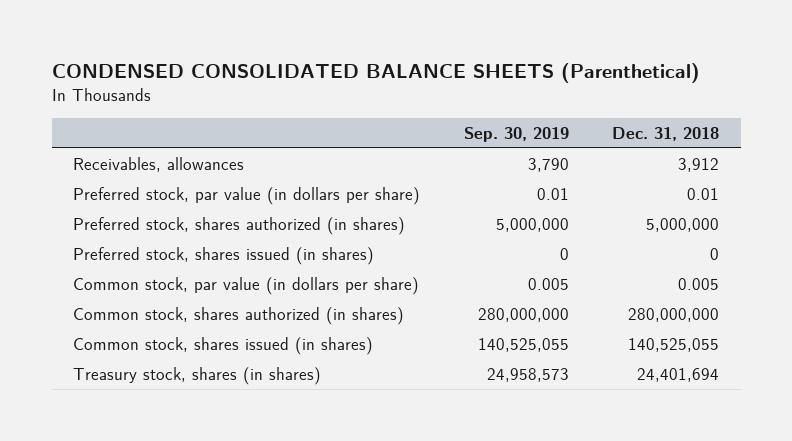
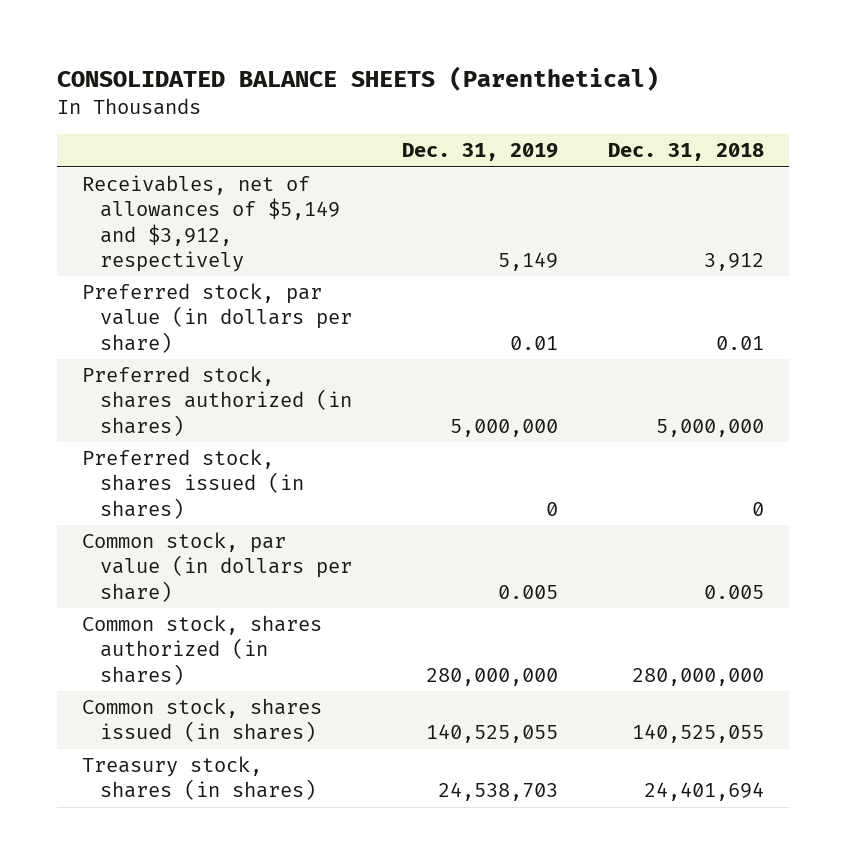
[51,62,700,83] CONDENSED CONSOLIDATED BALANCE SHEETS (Parenthetical) -> [56,66,659,92] CONSOLIDATED BALANCE SHEETS (Parenthetical)
[463,126,569,142] Sep. 30, 2019 -> none
none -> [402,143,559,162] Dec. 31, 2019
[73,156,245,172] Receivables, allowances -> [81,175,340,272] Receivables, net of allowances of $5,149 and $3,912, respectively

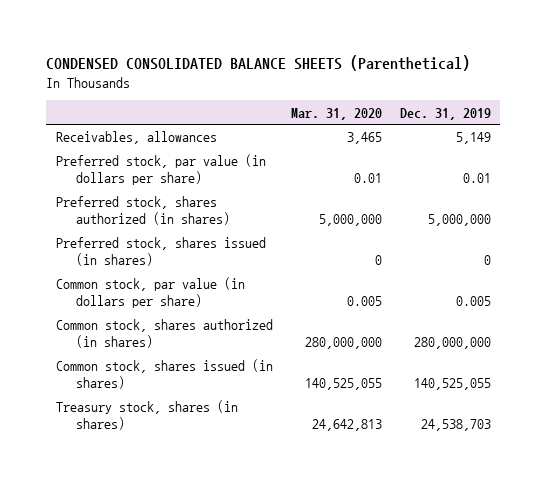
[56,66,659,92] CONSOLIDATED BALANCE SHEETS (Parenthetical) -> [46,54,471,71] CONDENSED CONSOLIDATED BALANCE SHEETS (Parenthetical)
[608,143,765,162] Dec. 31, 2018 -> none
none -> [290,107,382,120] Mar. 31, 2020
[81,175,340,272] Receivables, net of allowances of $5,149 and $3,912, respectively -> [55,131,217,145] Receivables, allowances

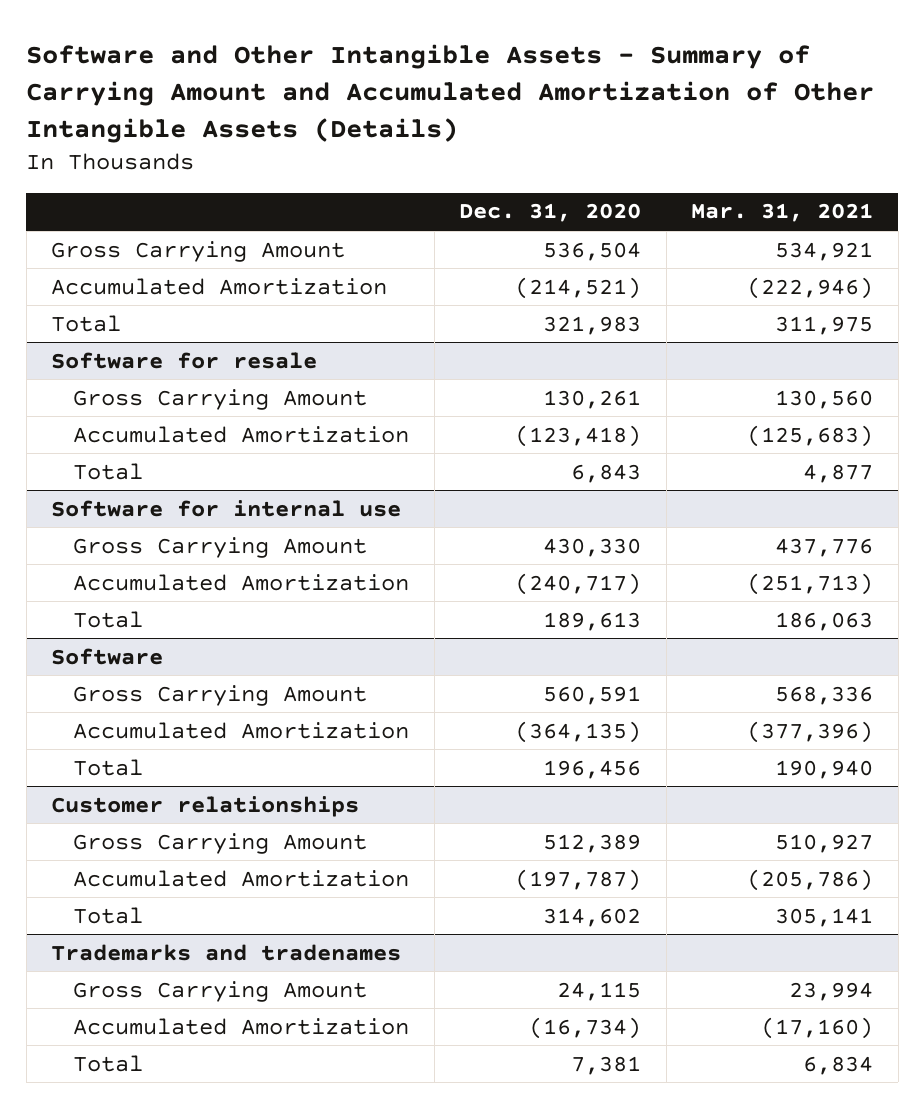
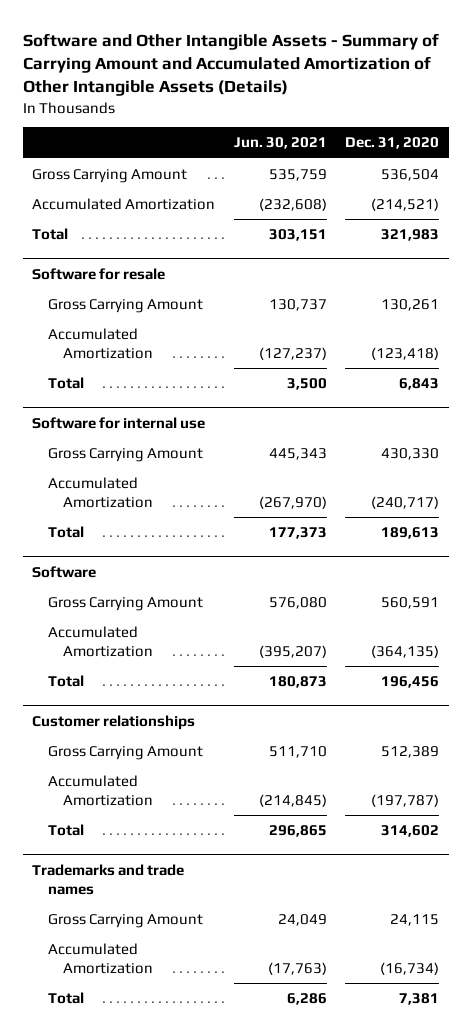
[691,203,874,223] Mar. 31, 2021 -> none
none -> [233,137,327,150] Jun. 30, 2021
[51,943,402,961] Trademarks and tradenames -> [32,863,185,895] Trademarks and trade names

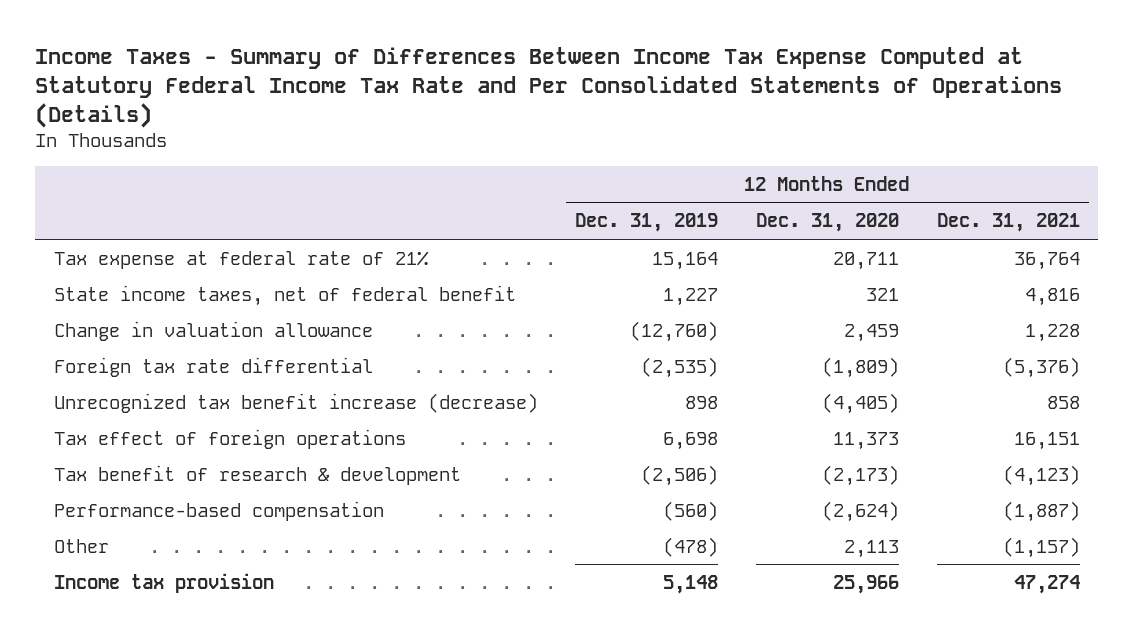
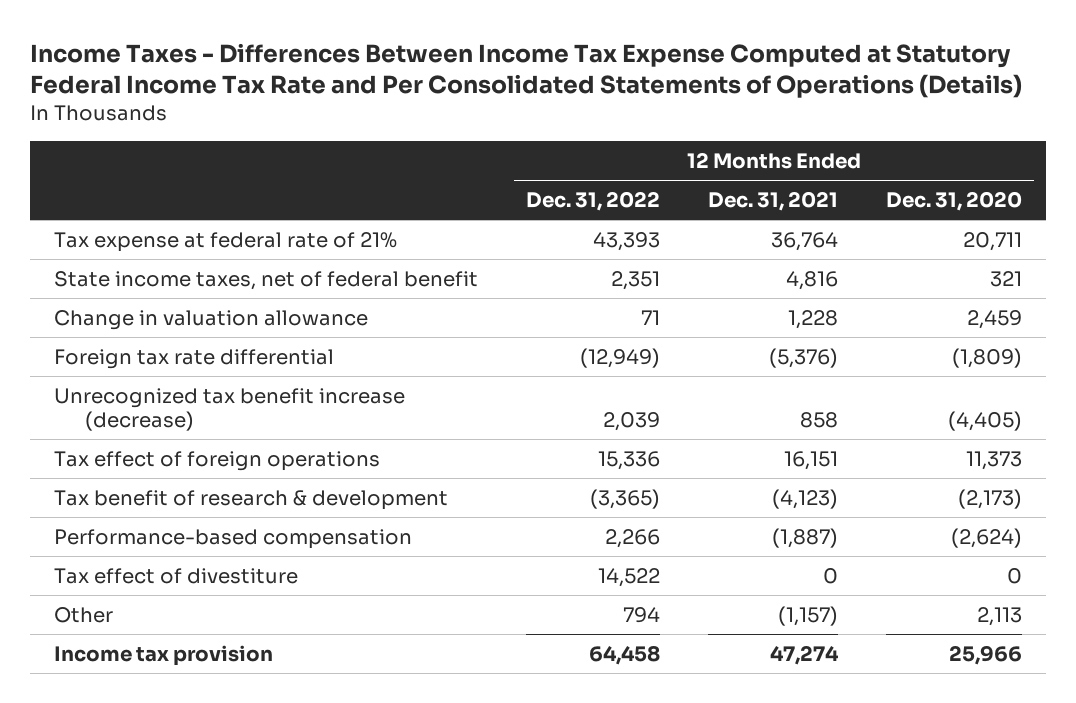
[34,46,1062,129] Income Taxes - Summary of Differences Between Income Tax Expense Computed at Statutory Federal Income Tax Rate and Per Consolidated Statements of Operations (Details) -> [30,42,1023,99] Income Taxes - Differences Between Income Tax Expense Computed at Statutory Federal Income Tax Rate and Per Consolidated Statements of Operations (Details)
[575,213,719,233] Dec. 31, 2019 -> none
none -> [526,191,661,212] Dec. 31, 2022
none -> [54,568,299,585] Tax effect of divestiture

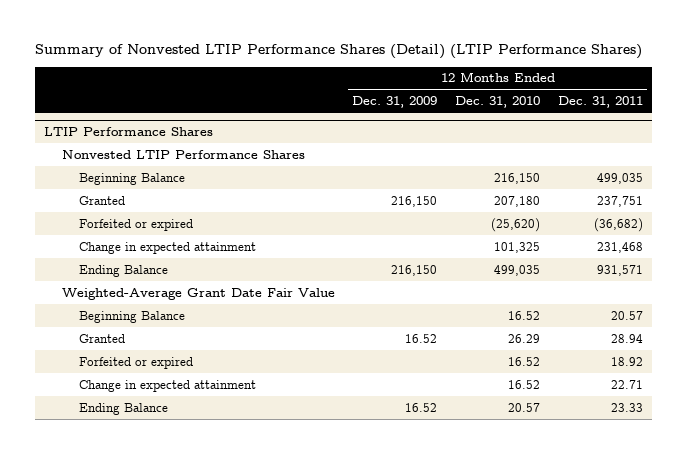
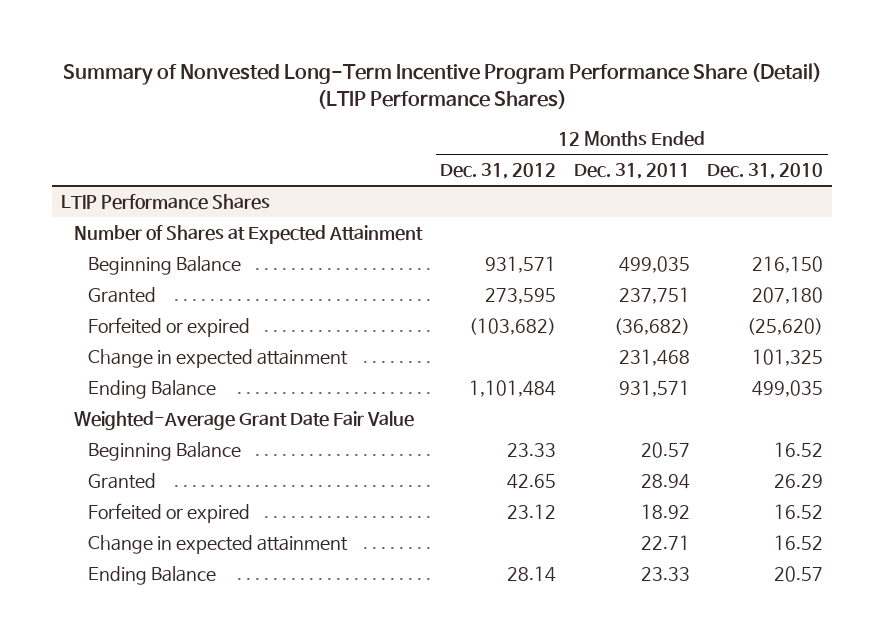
[35,44,643,60] Summary of Nonvested LTIP Performance Shares (Detail) (LTIP Performance Shares) -> [63,63,823,110] Summary of Nonvested Long-Term Incentive Program Performance Share (Detail) (LTIP Performance Shares)
[352,96,438,109] Dec. 31, 2009 -> none
none -> [440,162,557,179] Dec. 31, 2012
[61,149,305,159] Nonvested LTIP Performance Shares -> [74,224,424,244] Number of Shares at Expected Attainment

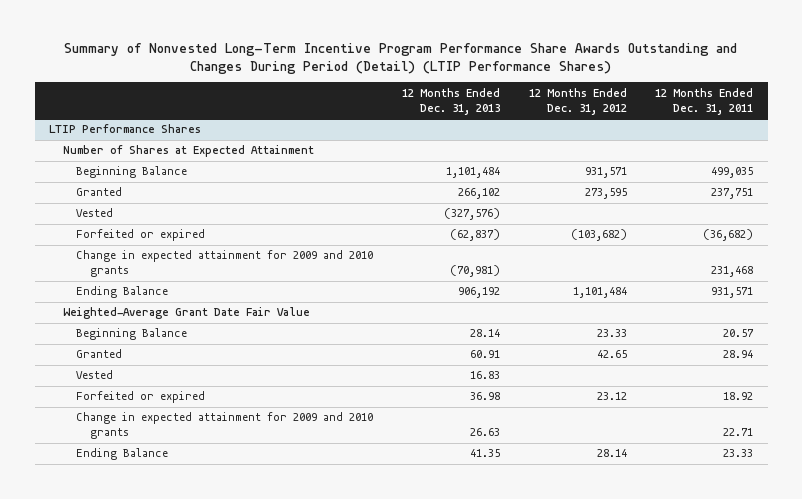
[63,63,823,110] Summary of Nonvested Long-Term Incentive Program Performance Share (Detail) (LTIP Performance Shares) -> [64,42,738,74] Summary of Nonvested Long-Term Incentive Program Performance Share Awards Outstanding and Changes During Period (Detail) (LTIP Performance Shares)
[707,162,824,179] Dec. 31, 2010 -> none
none -> [401,87,500,115] 12 Months Ended Dec. 31, 2013
none -> [76,208,114,218] Vested
[87,348,348,368] Change in expected attainment -> [76,250,374,278] Change in expected attainment for 2009 and 2010 grants
none -> [76,370,114,380] Vested
[87,534,348,554] Change in expected attainment -> [76,412,374,440] Change in expected attainment for 2009 and 2010 grants

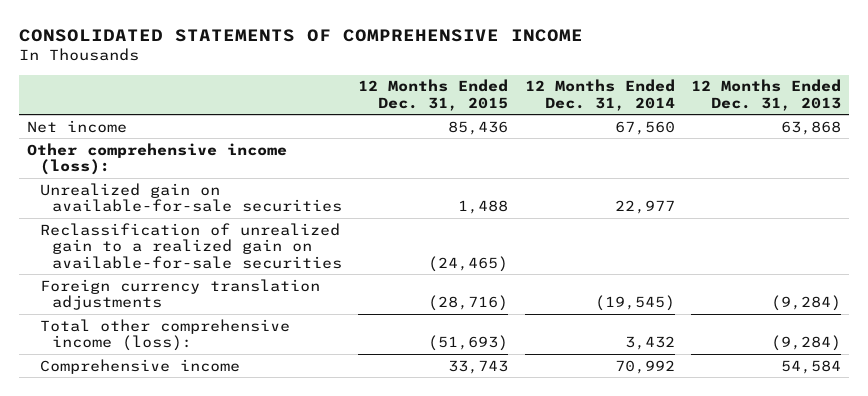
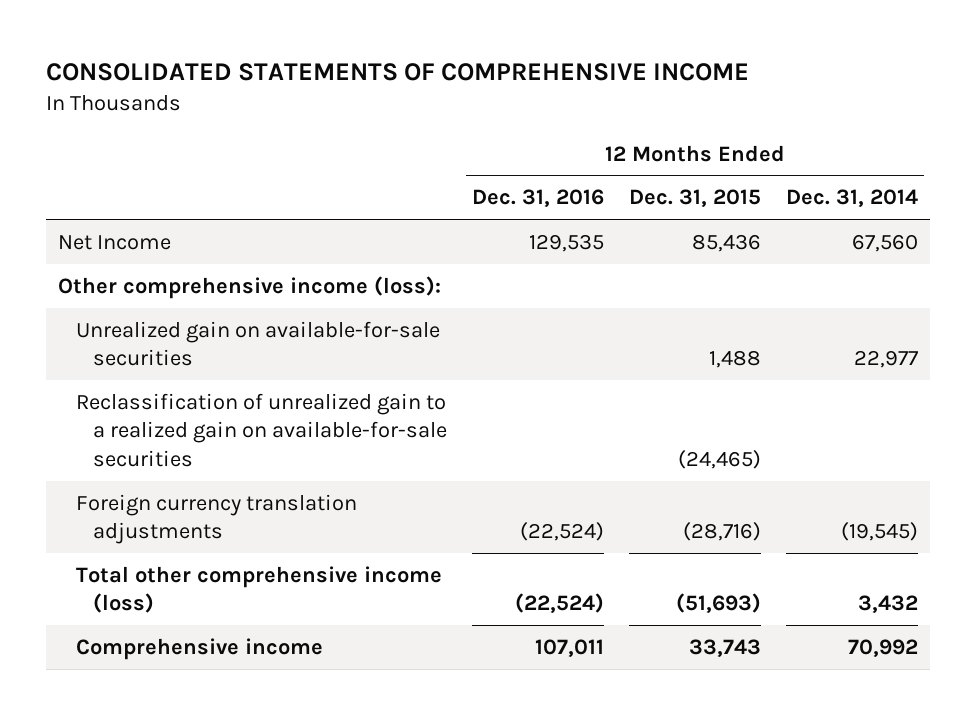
[690,79,841,111] 12 Months Ended Dec. 31, 2013 -> none
none -> [472,189,605,208] Dec. 31, 2016
[27,119,128,133] Net income -> [58,234,172,250] Net Income
[39,318,290,352] Total other comprehensive income (loss): -> [75,565,442,614] Total other comprehensive income (loss)

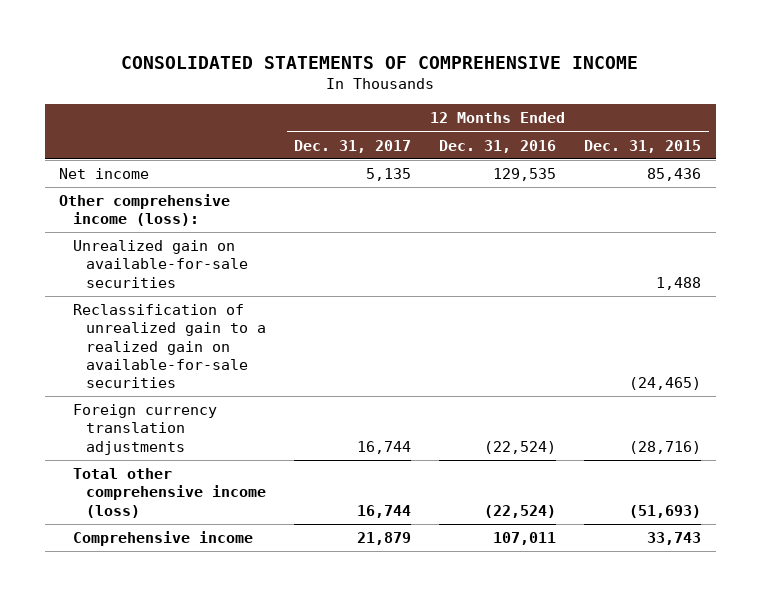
[785,189,918,208] Dec. 31, 2014 -> none
none -> [293,139,411,153] Dec. 31, 2017
[58,234,172,250] Net Income -> [59,168,150,180] Net income

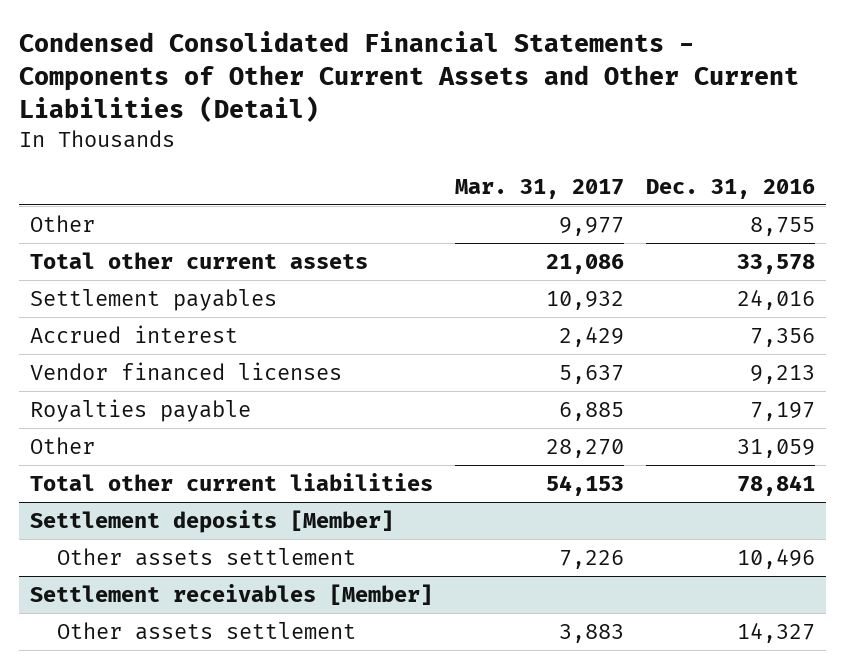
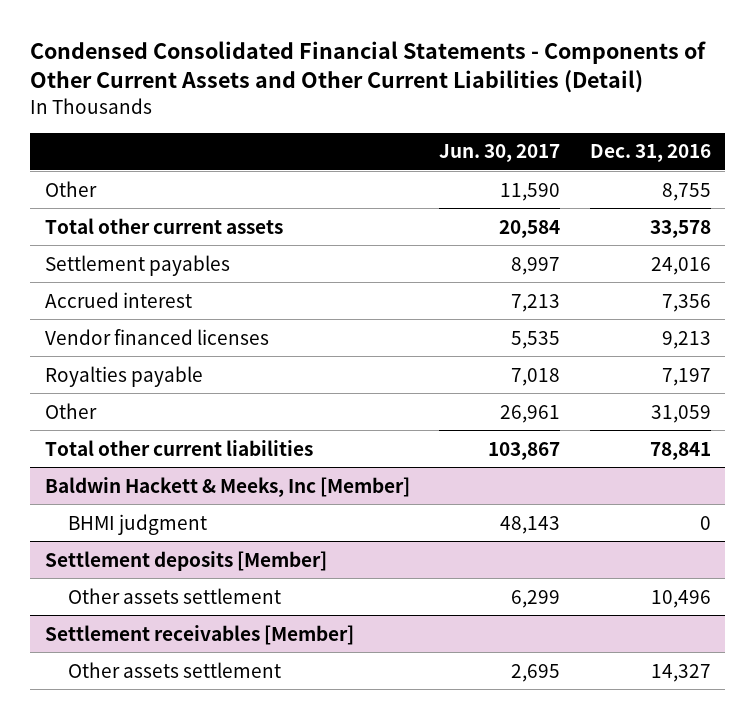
[455,178,625,199] Mar. 31, 2017 -> none
none -> [439,144,561,163] Jun. 30, 2017
none -> [44,476,410,497] Baldwin Hackett & Meeks, Inc [Member]
none -> [68,513,208,535] BHMI judgment

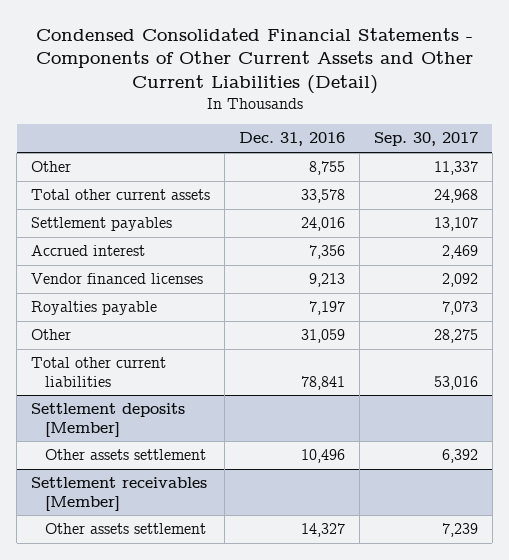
[439,144,561,163] Jun. 30, 2017 -> none
none -> [374,132,479,147] Sep. 30, 2017
[44,476,410,497] Baldwin Hackett & Meeks, Inc [Member] -> none
[68,513,208,535] BHMI judgment -> none

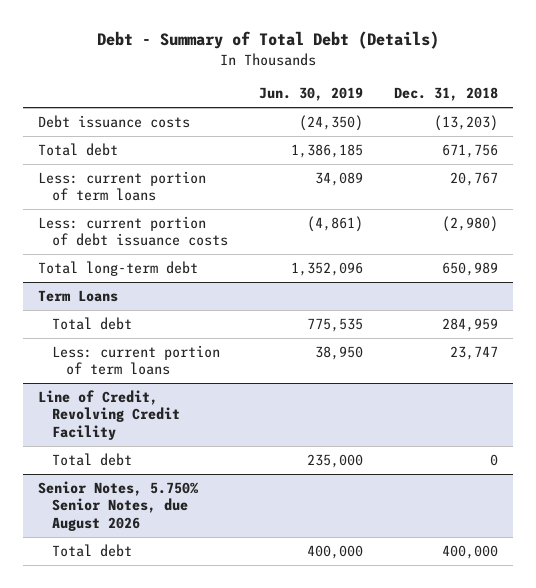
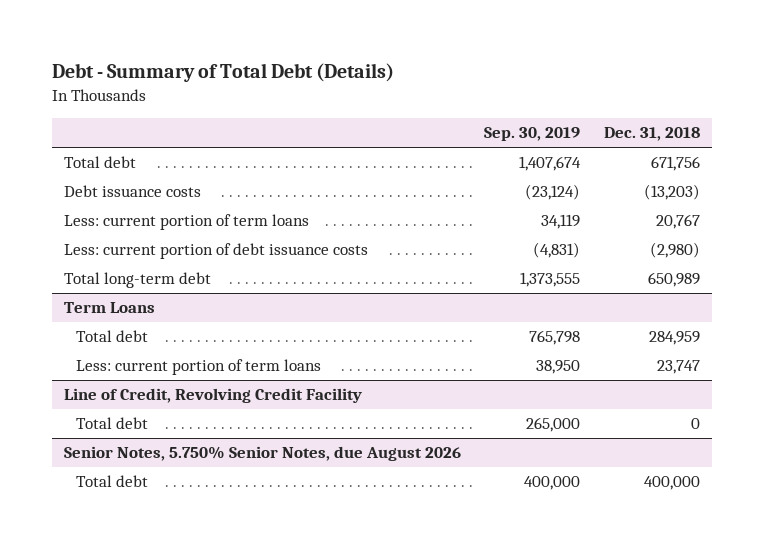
[259,87,364,102] Jun. 30, 2019 -> none
none -> [484,127,581,142] Sep. 30, 2019
[38,115,191,129] Debt issuance costs -> [63,185,201,198] Debt issuance costs

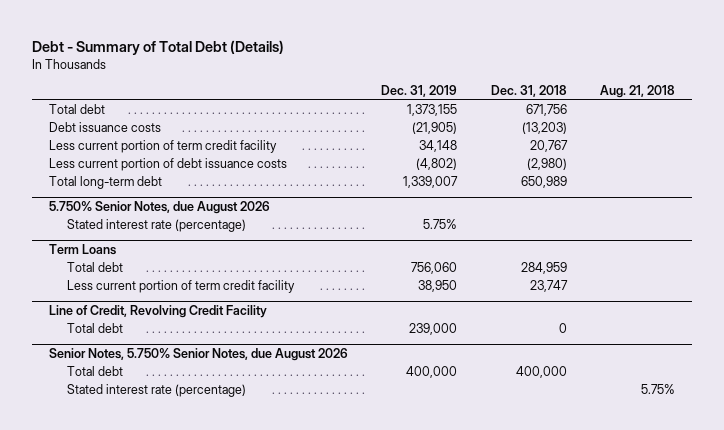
[484,127,581,142] Sep. 30, 2019 -> none
none -> [381,85,458,98] Dec. 31, 2019
none -> [600,85,676,99] Aug. 21, 2018
[63,214,309,231] Less: current portion of term loans -> [48,139,277,153] Less current portion of term credit facility
[63,243,368,260] Less: current portion of debt issuance costs -> [48,157,287,171] Less current portion of debt issuance costs
none -> [48,200,270,214] 5.750% Senior Notes, due August 2026
none -> [67,218,247,232] Stated interest rate (percentage)
[75,359,321,376] Less: current portion of term loans -> [67,279,296,293] Less current portion of term credit facility
none -> [67,383,247,397] Stated interest rate (percentage)

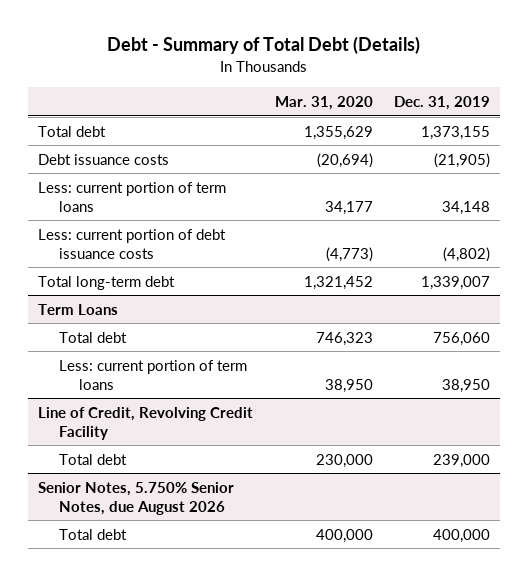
[490,85,567,98] Dec. 31, 2018 -> none
[600,85,676,99] Aug. 21, 2018 -> none
none -> [274,95,373,110] Mar. 31, 2020
[48,139,277,153] Less current portion of term credit facility -> [38,181,227,212] Less: current portion of term loans
[48,157,287,171] Less current portion of debt issuance costs -> [38,228,227,259] Less: current portion of debt issuance costs
[48,200,270,214] 5.750% Senior Notes, due August 2026 -> none
[67,218,247,232] Stated interest rate (percentage) -> none
[67,279,296,293] Less current portion of term credit facility -> [58,359,247,390] Less: current portion of term loans
[67,383,247,397] Stated interest rate (percentage) -> none

